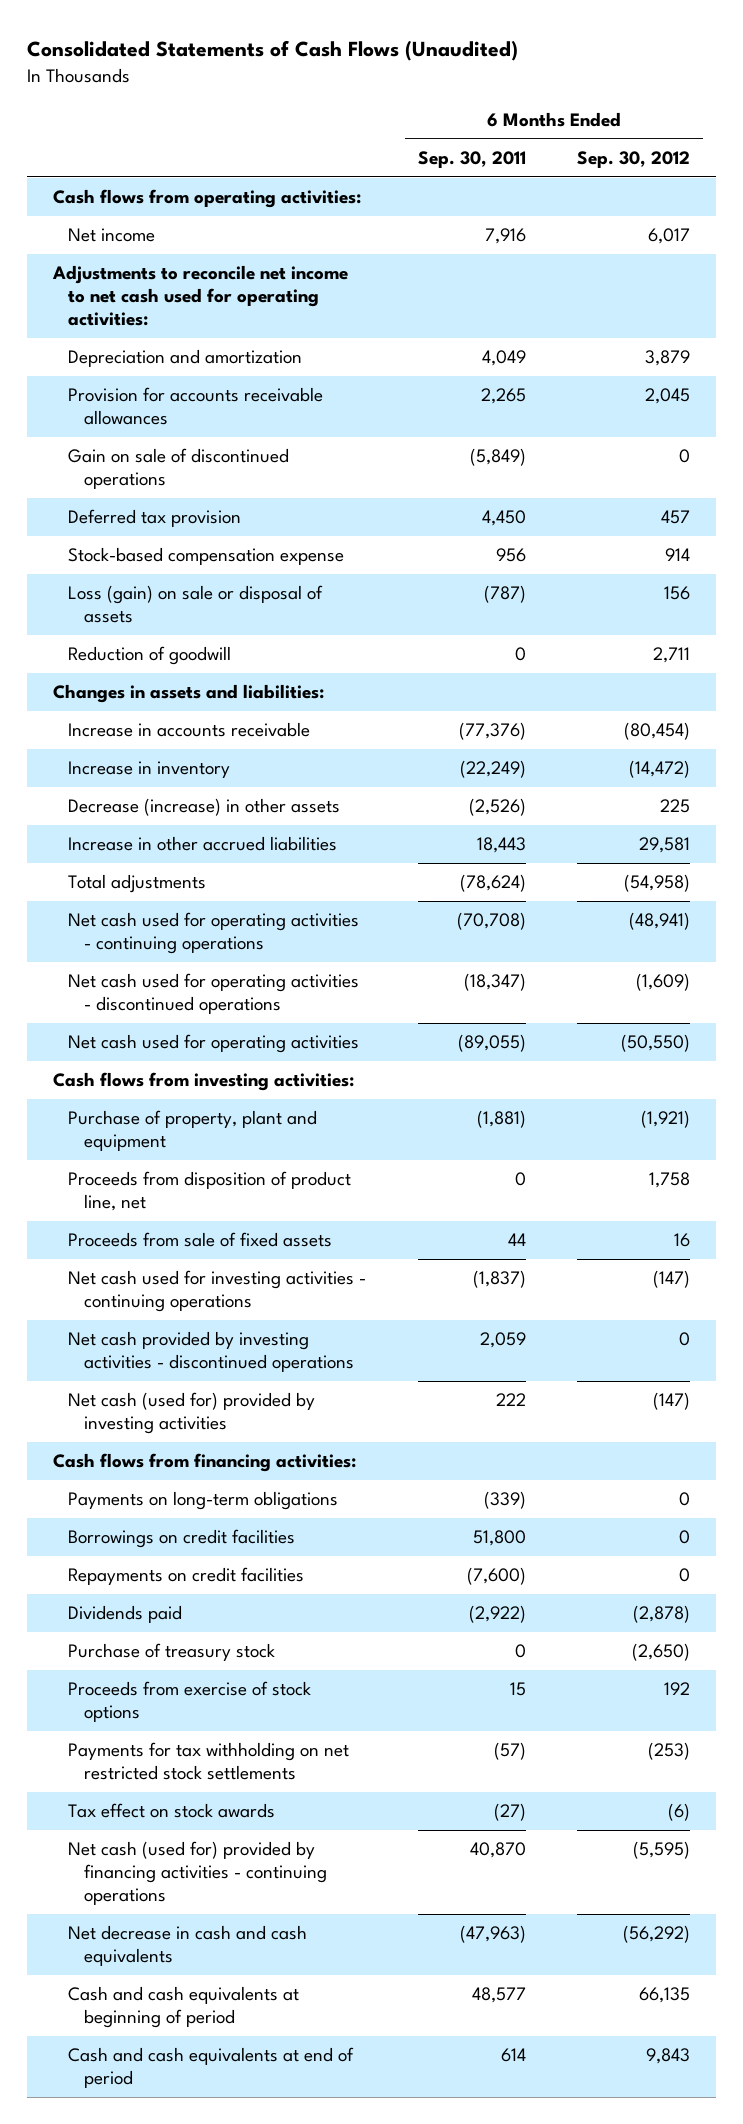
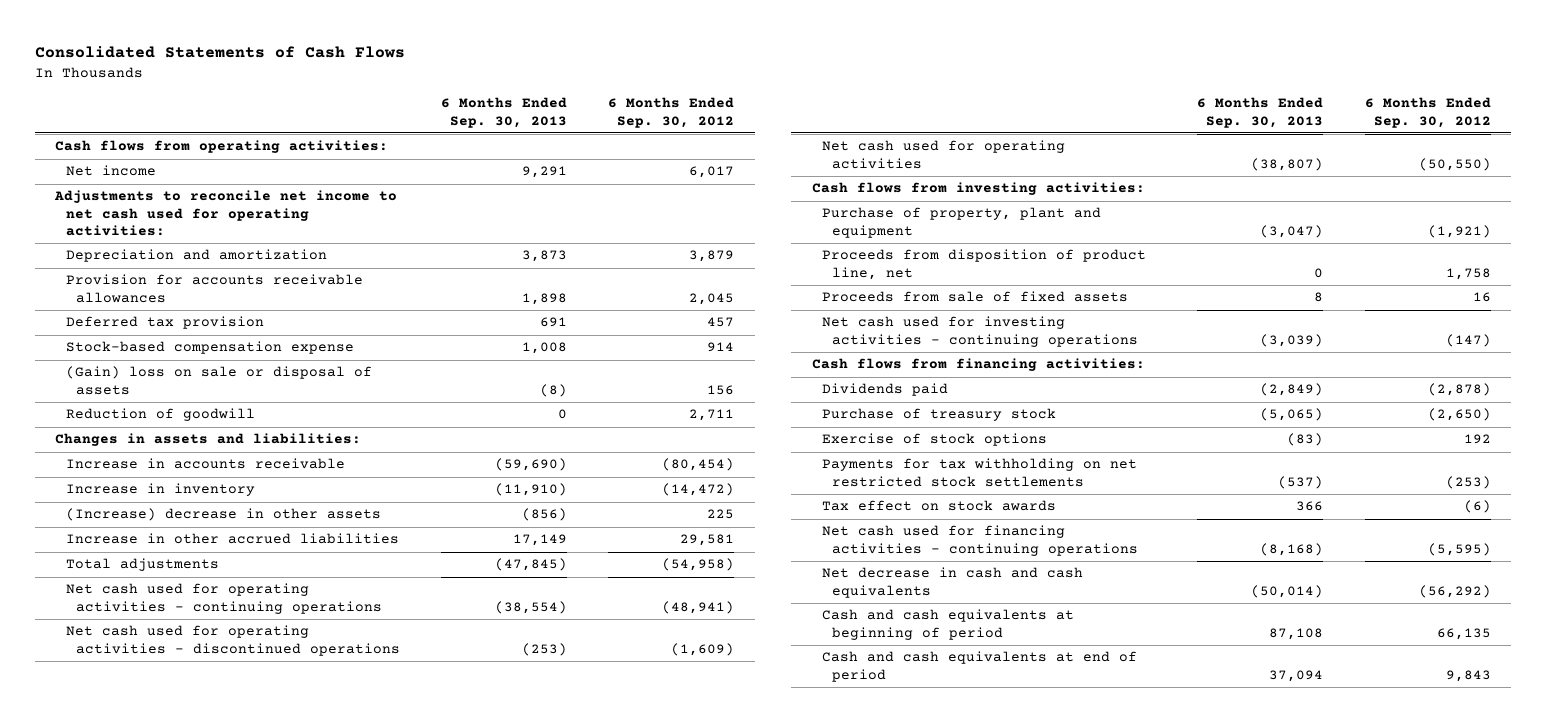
[27,40,519,62] Consolidated Statements of Cash Flows (Unaudited) -> [34,46,405,59] Consolidated Statements of Cash Flows
[417,151,526,169] Sep. 30, 2011 -> none
none -> [441,97,568,128] 6 Months Ended Sep. 30, 2013
[68,448,290,490] Gain on sale of discontinued operations -> none
[68,585,324,624] Loss (gain) on sale or disposal of assets -> [65,366,372,395] (Gain) loss on sale or disposal of assets
[68,798,341,817] Decrease (increase) in other assets -> [65,508,381,522] (Increase) decrease in other assets
[68,1331,354,1373] Net cash provided by investing activities - discontinued operations -> none
[68,1392,316,1435] Net cash (used for) provided by investing activities -> none
[68,1491,339,1511] Payments on long-term obligations -> none
[68,1529,296,1549] Borrowings on credit facilities -> none
[68,1567,305,1586] Repayments on credit facilities -> none
[68,1681,312,1723] Proceeds from exercise of stock options -> [821,433,1047,447] Exercise of stock options
[68,1841,327,1906] Net cash (used for) provided by financing activities - continuing operations -> [821,525,1139,556] Net cash used for financing activities - continuing operations

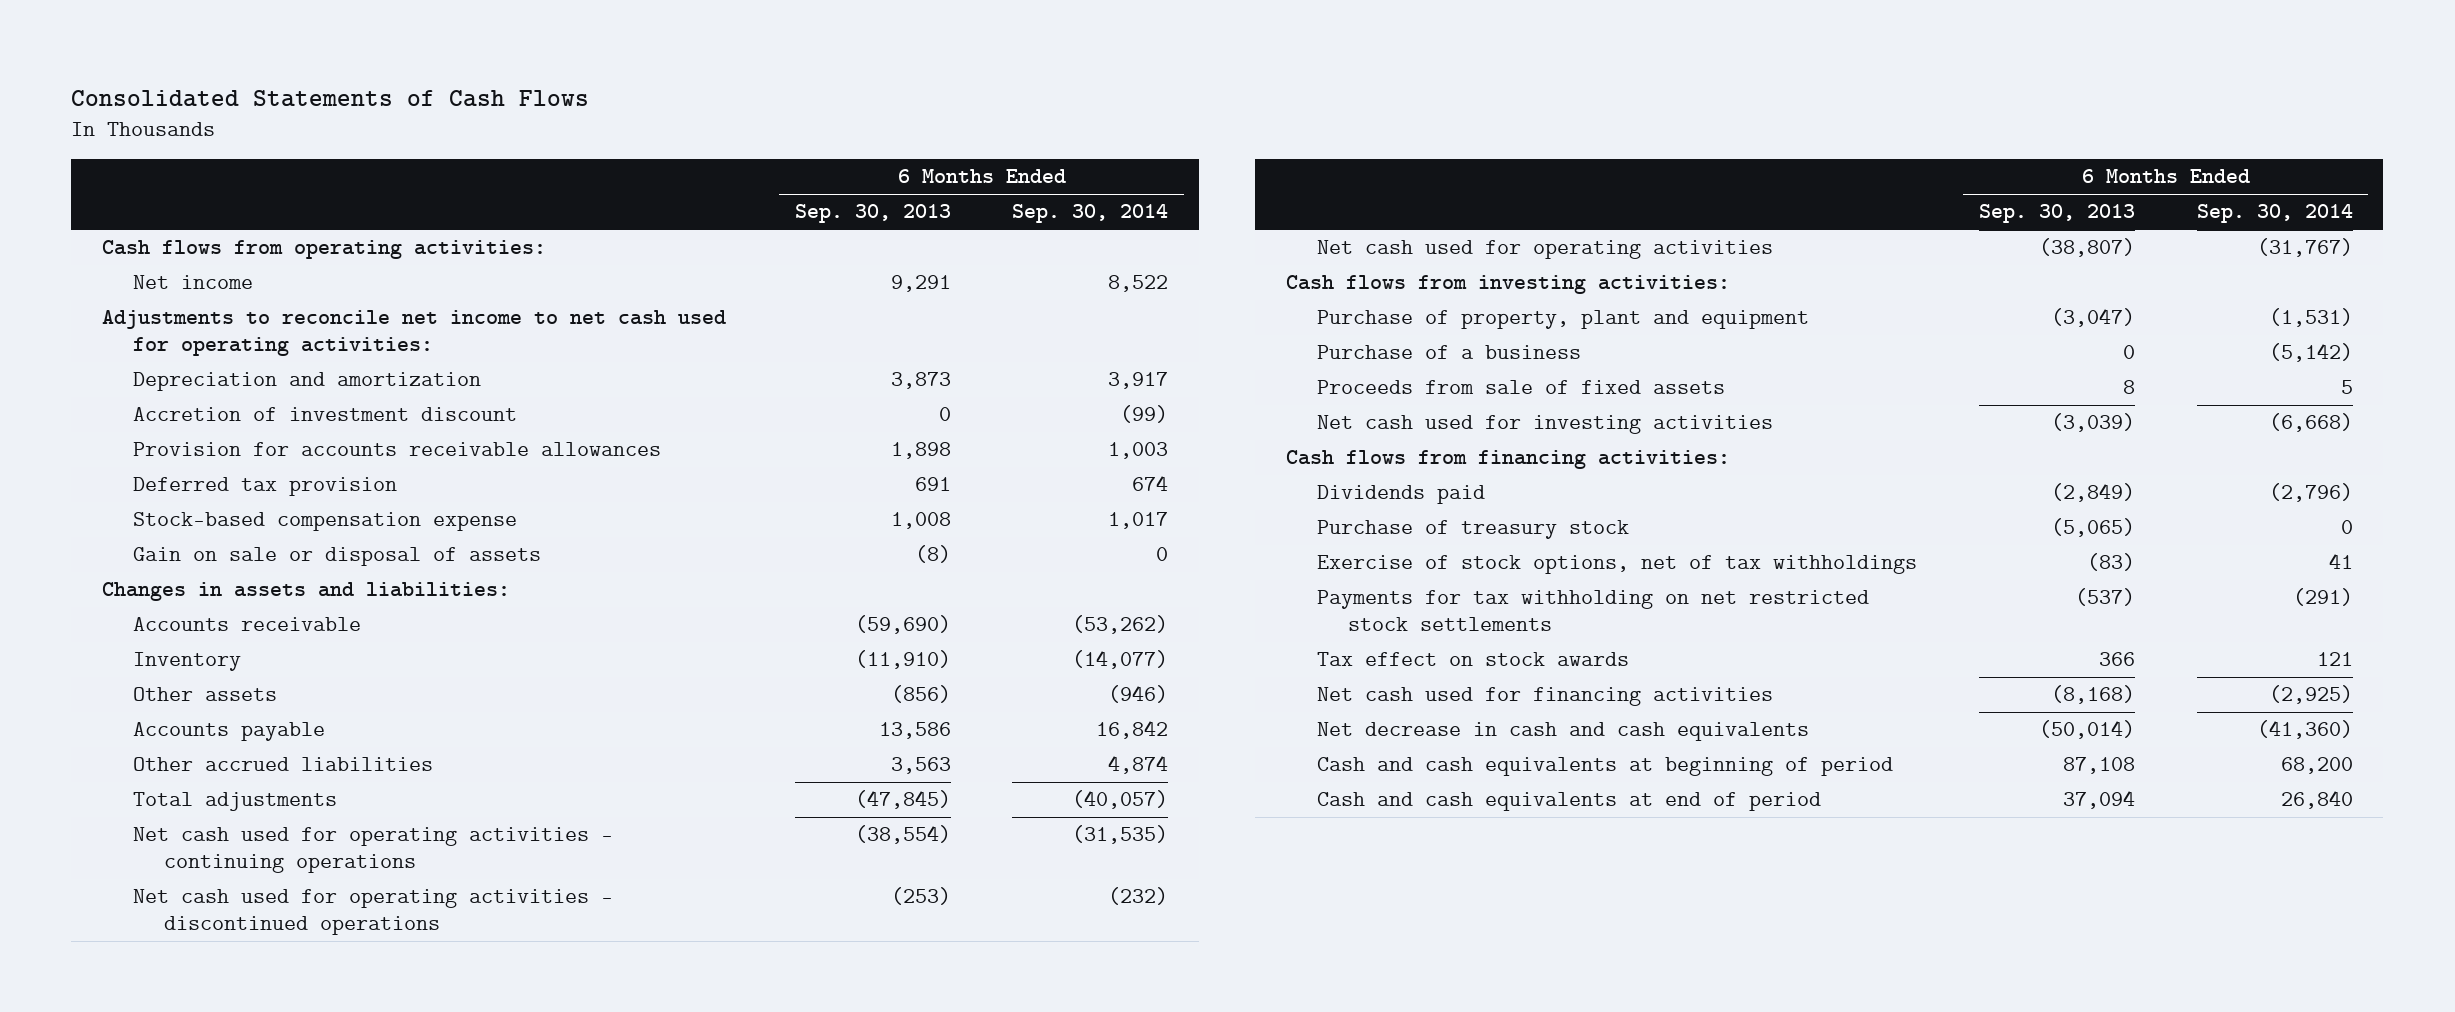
[608,97,735,128] 6 Months Ended Sep. 30, 2012 -> none
none -> [1012,204,1169,224] Sep. 30, 2014
none -> [132,407,517,422] Accretion of investment discount
[65,408,255,422] Reduction of goodwill -> none
[65,366,372,395] (Gain) loss on sale or disposal of assets -> [132,547,541,567] Gain on sale or disposal of assets
[65,458,345,470] Increase in accounts receivable -> [132,617,361,632] Accounts receivable
[65,483,255,497] Increase in inventory -> [132,652,241,672] Inventory
[65,508,381,522] (Increase) decrease in other assets -> [132,687,277,702] Other assets
none -> [132,722,325,742] Accounts payable
[65,533,399,545] Increase in other accrued liabilities -> [132,757,433,772] Other accrued liabilities
[513,534,568,547] 17,149 -> [890,757,951,775] 3,563
[821,249,1146,280] Proceeds from disposition of product line, net -> none
none -> [1317,345,1582,360] Purchase of a business
[821,316,1139,347] Net cash used for investing activities - continuing operations -> [1317,415,1774,435] Net cash used for investing activities
[821,433,1047,447] Exercise of stock options -> [1317,555,1918,575] Exercise of stock options, net of tax withholdings
[821,525,1139,556] Net cash used for financing activities - continuing operations -> [1317,687,1774,707] Net cash used for financing activities

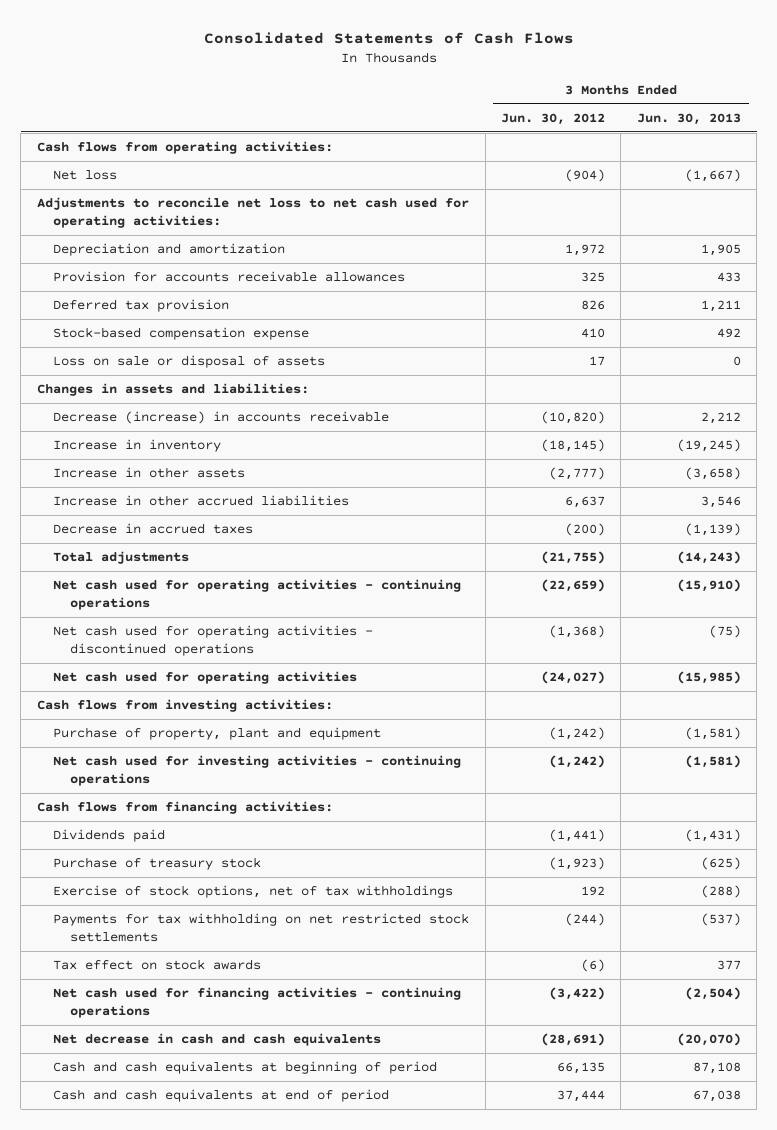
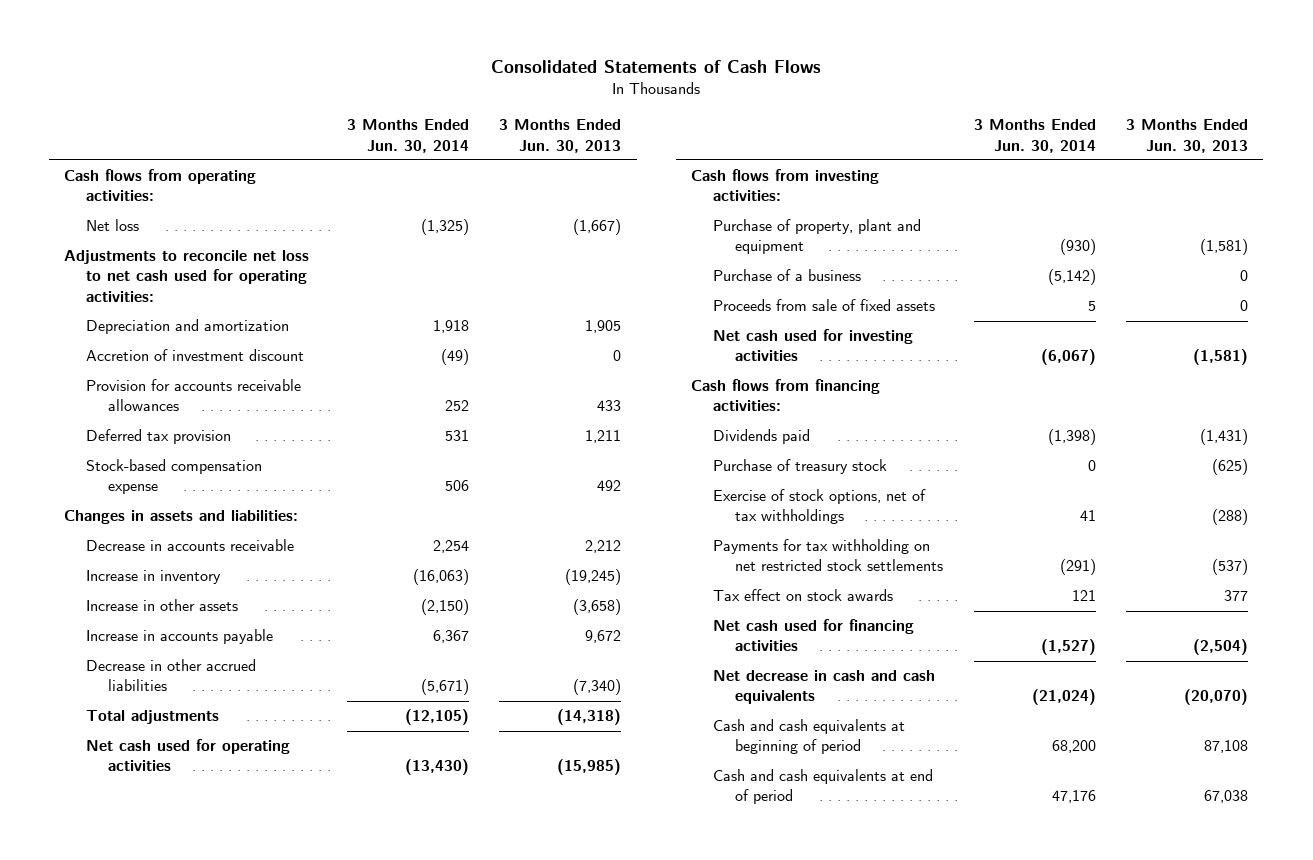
[500,113,605,126] Jun. 30, 2012 -> none
none -> [346,119,469,153] 3 Months Ended Jun. 30, 2014
none -> [86,349,305,362] Accretion of investment discount
[53,355,326,369] Loss on sale or disposal of assets -> none
[53,411,390,425] Decrease (increase) in accounts receivable -> [86,539,295,552] Decrease in accounts receivable
[53,523,254,535] Decrease in accrued taxes -> none
[53,579,462,611] Net cash used for operating activities - continuing operations -> none
[53,625,374,657] Net cash used for operating activities - discontinued operations -> none
none -> [86,629,274,645] Increase in accounts payable
[53,495,350,507] Increase in other accrued liabilities -> [86,659,257,692] Decrease in other accrued liabilities
[700,496,741,509] 3,546 -> [573,679,622,696] (7,340)
[676,551,741,565] (14,243) -> [557,709,622,726] (14,318)
none -> [713,269,862,282] Purchase of a business
none -> [713,299,936,312] Proceeds from sale of fixed assets
[53,755,462,787] Net cash used for investing activities - continuing operations -> [713,329,914,362] Net cash used for investing activities
[53,987,462,1019] Net cash used for financing activities - continuing operations -> [713,619,915,652] Net cash used for financing activities

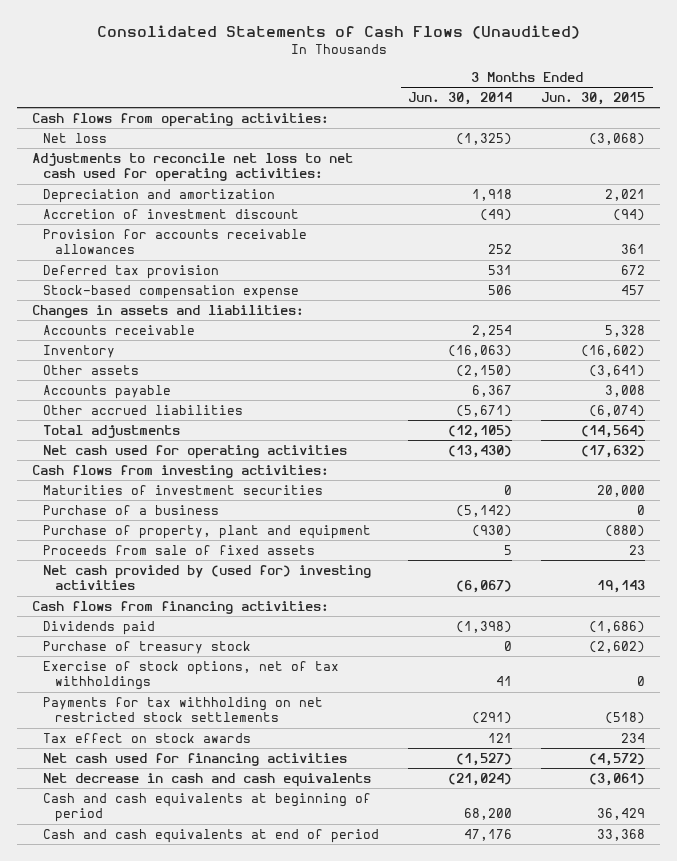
[491,60,822,74] Consolidated Statements of Cash Flows -> [96,25,580,40] Consolidated Statements of Cash Flows (Unaudited)
[499,119,622,153] 3 Months Ended Jun. 30, 2013 -> none
none -> [541,92,646,106] Jun. 30, 2015
[86,539,295,552] Decrease in accounts receivable -> [43,324,196,335] Accounts receivable
[86,570,222,585] Increase in inventory -> [43,344,116,358] Inventory
[86,599,239,612] Increase in other assets -> [43,364,140,375] Other assets
[86,629,274,645] Increase in accounts payable -> [43,384,172,399] Accounts payable
[86,659,257,692] Decrease in other accrued liabilities -> [43,404,244,415] Other accrued liabilities
none -> [43,484,324,495] Maturities of investment securities
[713,219,922,255] Purchase of property, plant and equipment -> [43,524,372,539] Purchase of property, plant and equipment
[713,329,914,362] Net cash used for investing activities -> [43,564,372,591] Net cash provided by (used for) investing activities

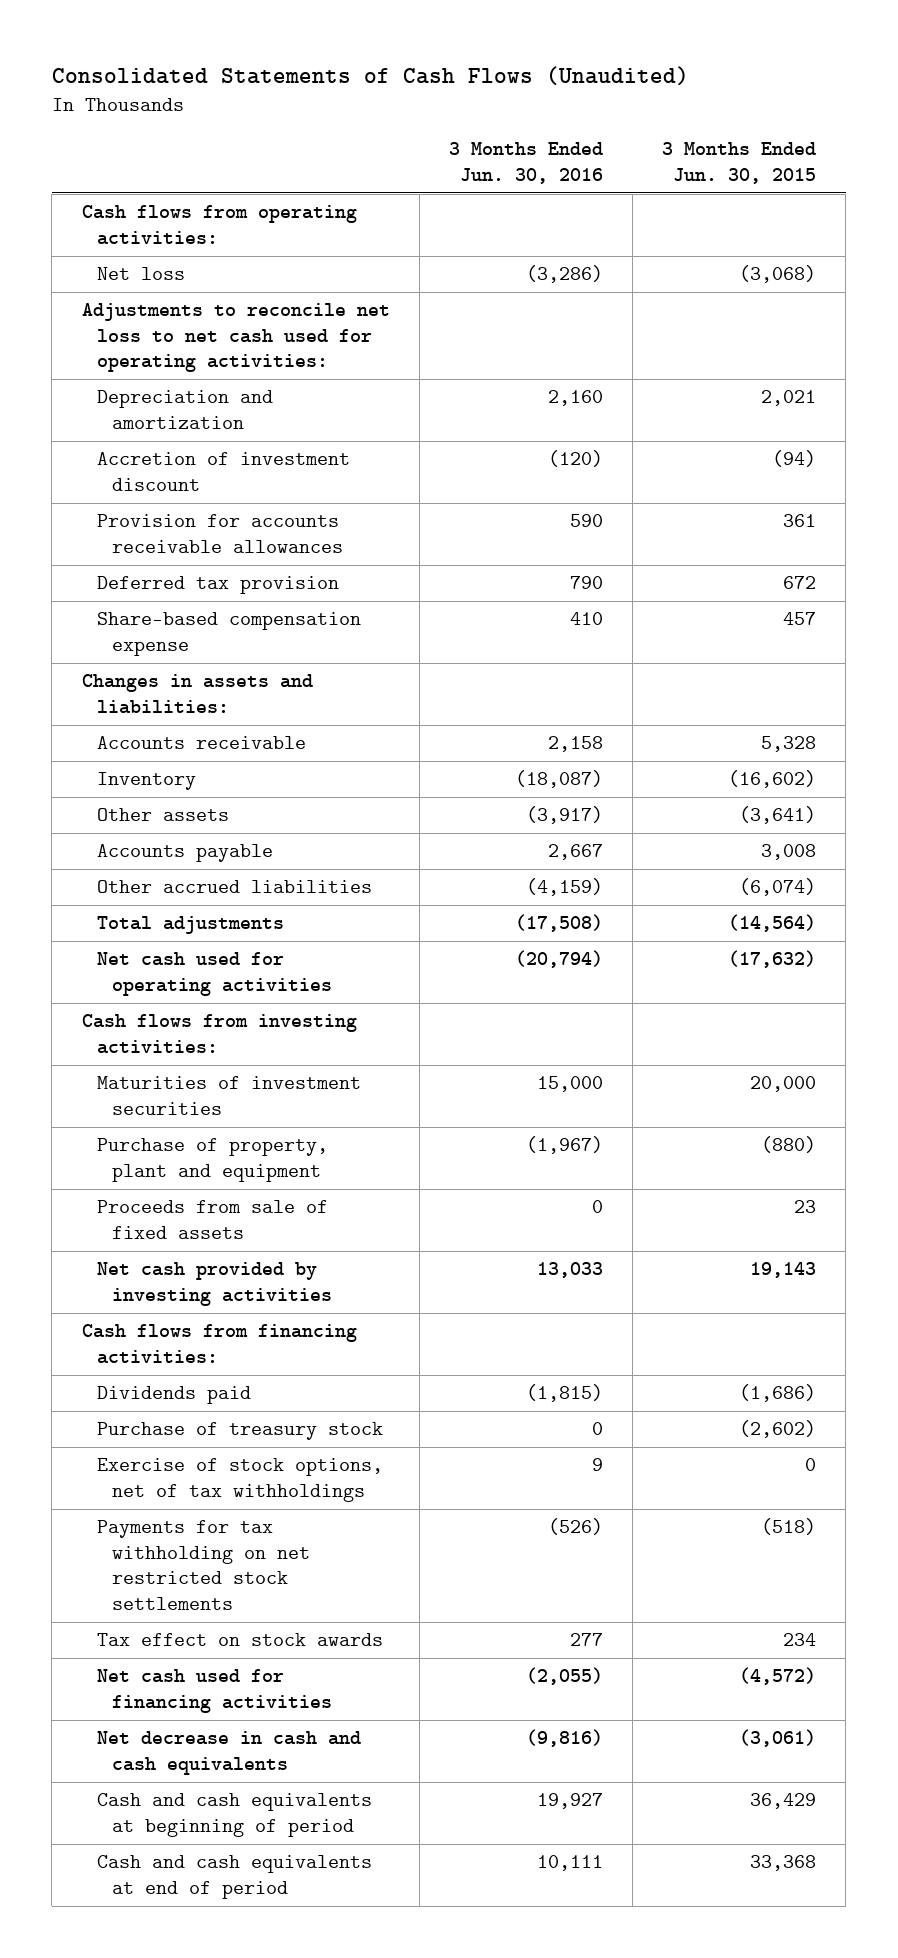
[408,92,513,106] Jun. 30, 2014 -> none
none -> [448,142,603,184] 3 Months Ended Jun. 30, 2016
[43,284,300,299] Stock-based compensation expense -> [96,612,361,656] Share-based compensation expense
[43,504,220,515] Purchase of a business -> none
[43,564,372,591] Net cash provided by (used for) investing activities -> [96,1262,333,1306] Net cash provided by investing activities

